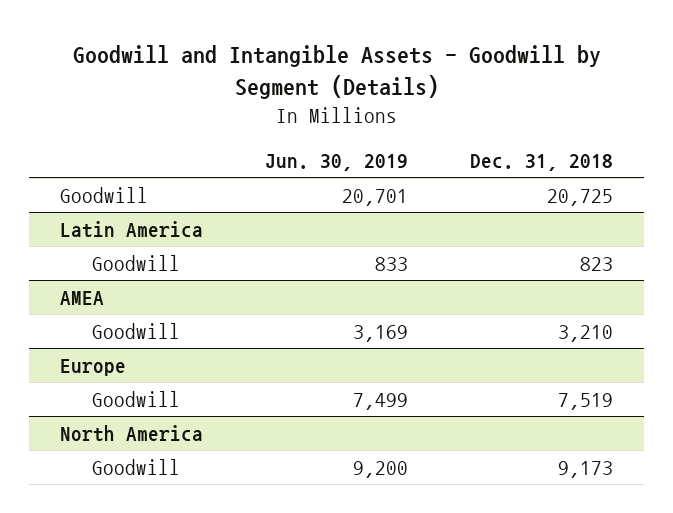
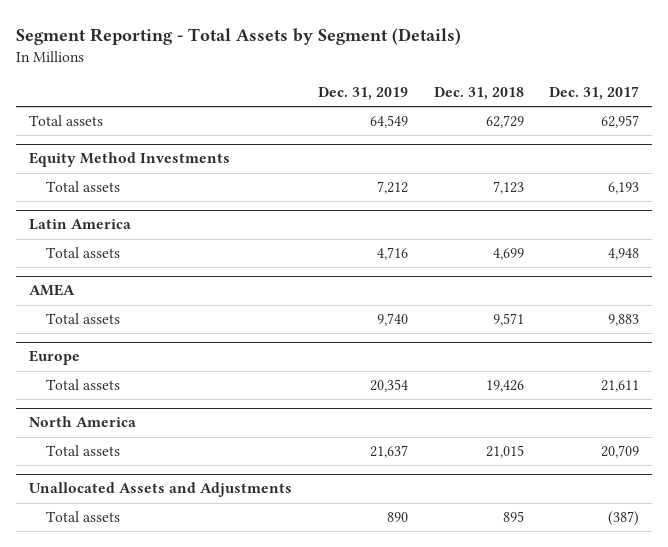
[72,44,601,99] Goodwill and Intangible Assets - Goodwill by Segment (Details) -> [16,27,462,45] Segment Reporting - Total Assets by Segment (Details)
[265,153,409,171] Jun. 30, 2019 -> none
none -> [317,86,408,100] Dec. 31, 2019
none -> [549,85,640,100] Dec. 31, 2017
[60,186,149,203] Goodwill -> none
none -> [29,115,104,127] Total assets
none -> [29,152,231,168] Equity Method Investments
none -> [45,181,120,193] Total assets
[91,254,180,271] Goodwill -> none
none -> [45,247,120,259] Total assets
[91,322,180,339] Goodwill -> none
none -> [45,313,120,325] Total assets
[91,390,180,407] Goodwill -> none
none -> [45,379,120,391] Total assets
[91,458,180,475] Goodwill -> none
none -> [45,445,120,457] Total assets
none -> [29,482,293,498] Unallocated Assets and Adjustments
none -> [45,511,120,523] Total assets

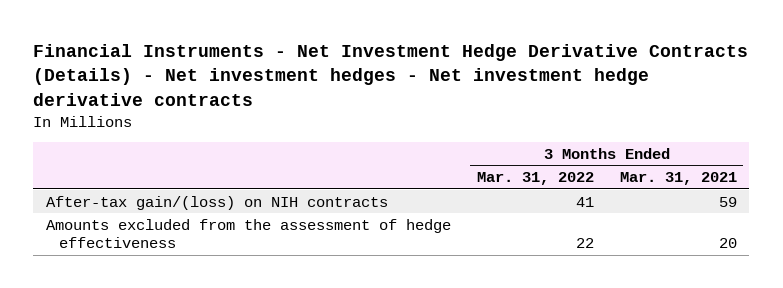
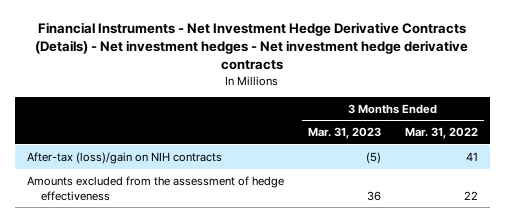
[619,172,737,186] Mar. 31, 2021 -> none
none -> [307,127,381,140] Mar. 31, 2023
[46,195,389,210] After-tax gain/(loss) on NIH contracts -> [27,151,223,164] After-tax (loss)/gain on NIH contracts

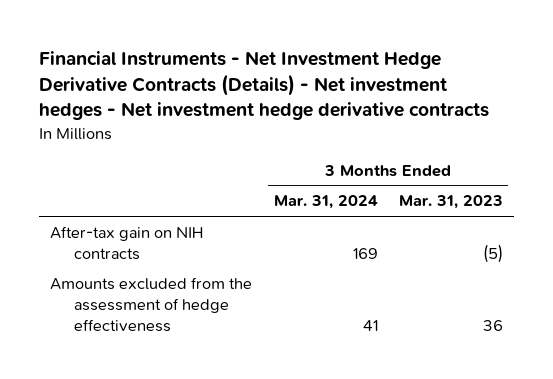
[404,127,478,140] Mar. 31, 2022 -> none
none -> [273,195,378,210] Mar. 31, 2024
[27,151,223,164] After-tax (loss)/gain on NIH contracts -> [50,225,204,260] After-tax gain on NIH contracts

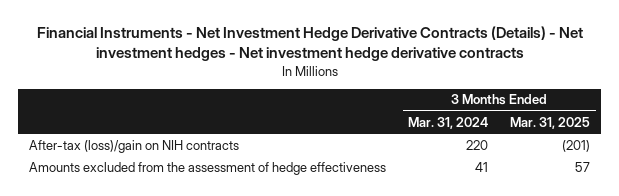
[398,195,503,210] Mar. 31, 2023 -> none
none -> [510,116,591,129] Mar. 31, 2025
[50,225,204,260] After-tax gain on NIH contracts -> [28,139,239,153] After-tax (loss)/gain on NIH contracts
[352,247,378,259] 169 -> [466,139,489,150] 220

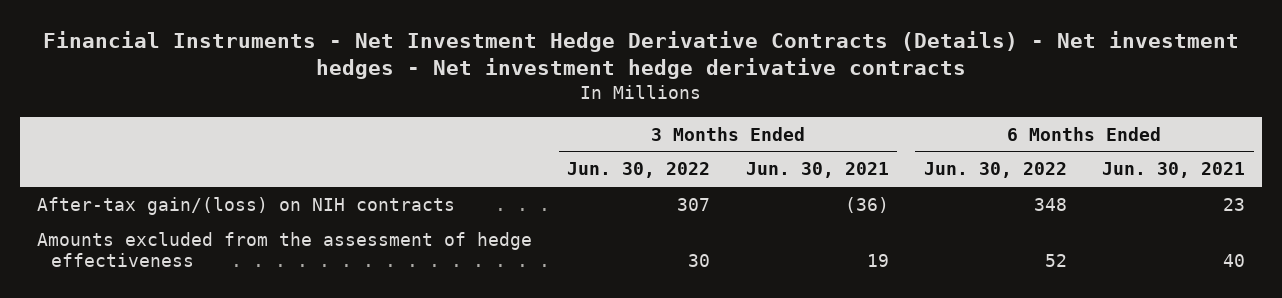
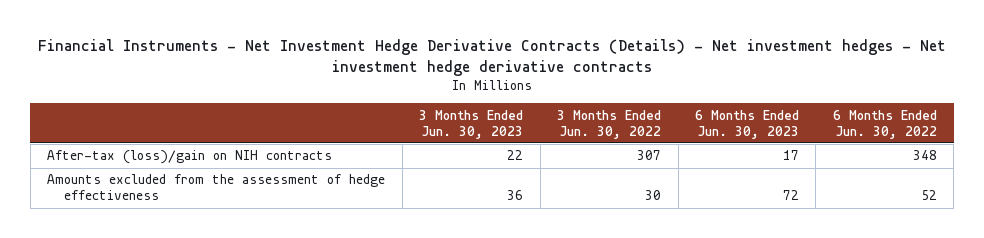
[745,162,889,179] Jun. 30, 2021 -> none
[1101,162,1245,179] Jun. 30, 2021 -> none
none -> [419,109,524,139] 3 Months Ended Jun. 30, 2023
none -> [695,109,800,139] 6 Months Ended Jun. 30, 2023
[37,196,456,215] After-tax gain/(loss) on NIH contracts -> [47,150,333,165] After-tax (loss)/gain on NIH contracts

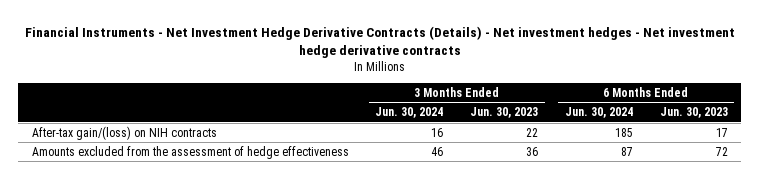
[557,109,662,139] 3 Months Ended Jun. 30, 2022 -> none
[832,109,937,139] 6 Months Ended Jun. 30, 2022 -> none
none -> [375,107,444,119] Jun. 30, 2024
none -> [564,107,633,119] Jun. 30, 2024
[47,150,333,165] After-tax (loss)/gain on NIH contracts -> [31,125,217,140] After-tax gain/(loss) on NIH contracts

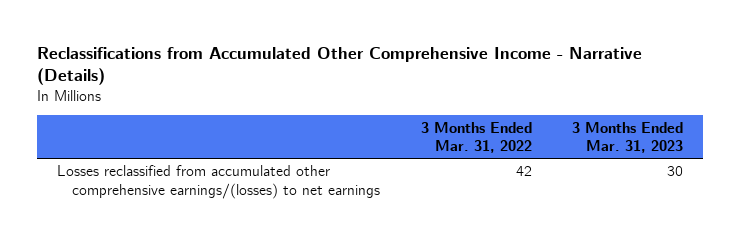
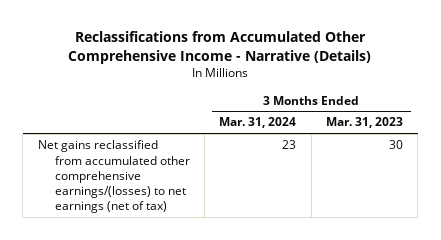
[420,121,532,153] 3 Months Ended Mar. 31, 2022 -> none
none -> [219,117,297,129] Mar. 31, 2024
[56,165,381,199] Losses reclassified from accumulated other comprehensive earnings/(losses) to net earnings -> [37,140,190,214] Net gains reclassified from accumulated other comprehensive earnings/(losses) to net earnings (net of tax)

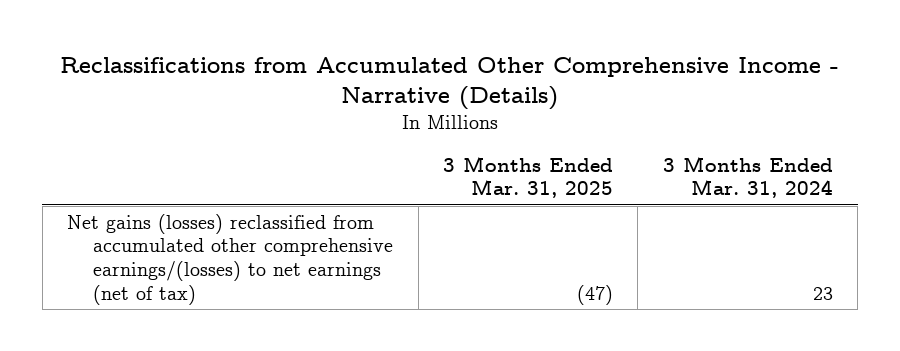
[326,117,404,129] Mar. 31, 2023 -> none
none -> [442,155,613,199] 3 Months Ended Mar. 31, 2025
[37,140,190,214] Net gains reclassified from accumulated other comprehensive earnings/(losses) to net earnings (net of tax) -> [67,213,394,305] Net gains (losses) reclassified from accumulated other comprehensive earnings/(losses) to net earnings (net of tax)

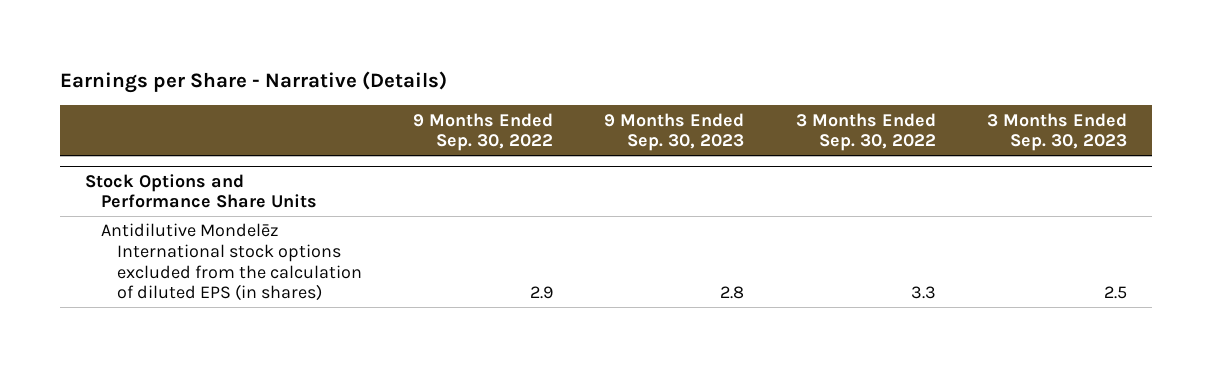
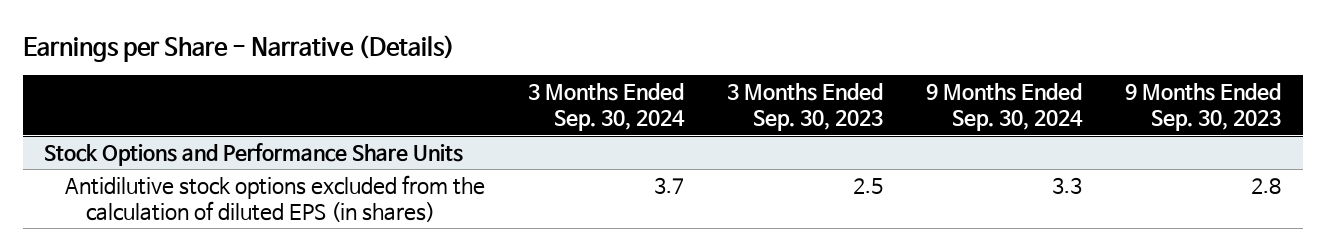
[413,112,554,152] 9 Months Ended Sep. 30, 2022 -> none
[795,112,936,152] 3 Months Ended Sep. 30, 2022 -> none
none -> [528,83,686,132] 3 Months Ended Sep. 30, 2024
none -> [926,83,1084,132] 9 Months Ended Sep. 30, 2024
[101,223,363,302] Antidilutive Mondelēz International stock options excluded from the calculation of diluted EPS (in shares) -> [65,174,486,223] Antidilutive stock options excluded from the calculation of diluted EPS (in shares)

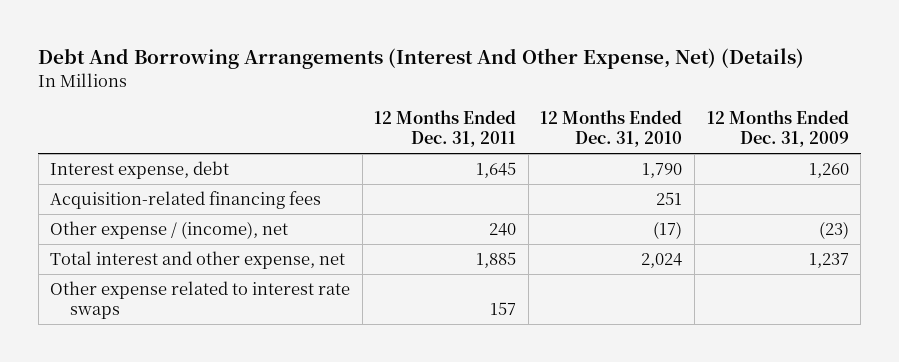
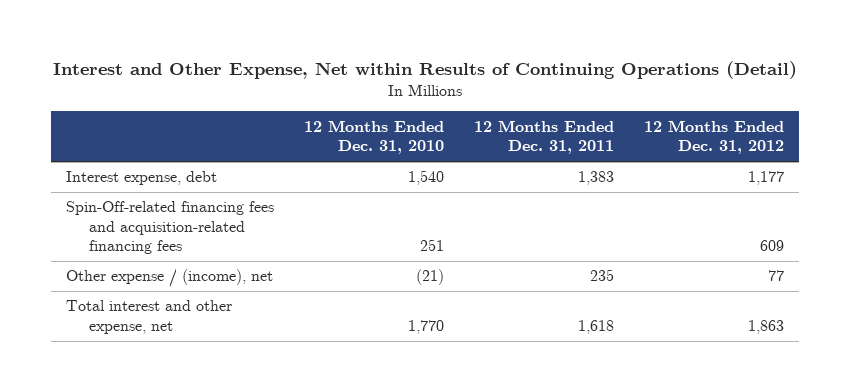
[38,47,805,69] Debt And Borrowing Arrangements (Interest And Other Expense, Net) (Details) -> [53,60,798,79] Interest and Other Expense, Net within Results of Continuing Operations (Detail)
[706,110,849,148] 12 Months Ended Dec. 31, 2009 -> none
none -> [644,119,785,155] 12 Months Ended Dec. 31, 2012
[50,281,351,320] Other expense related to interest rate swaps -> none
[476,162,517,179] 1,645 -> [578,171,615,186] 1,383
[642,163,683,179] 1,790 -> [407,170,444,186] 1,540
[50,191,322,210] Acquisition-related financing fees -> [65,201,274,255] Spin-Off-related financing fees and acquisition-related financing fees
[489,223,517,237] 240 -> [590,269,615,282] 235
[653,221,683,240] (17) -> [415,269,444,286] (21)
[476,252,517,269] 1,885 -> [578,319,615,334] 1,618
[641,253,683,269] 2,024 -> [407,319,444,334] 1,770

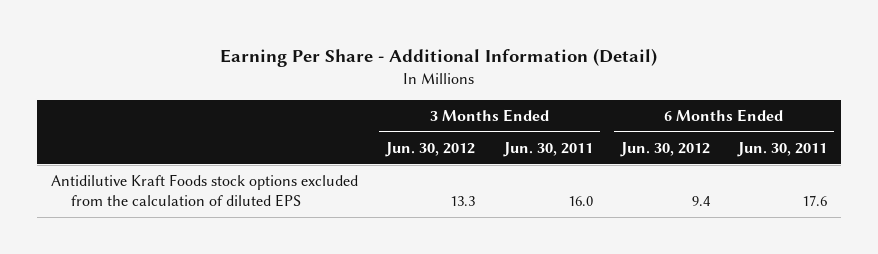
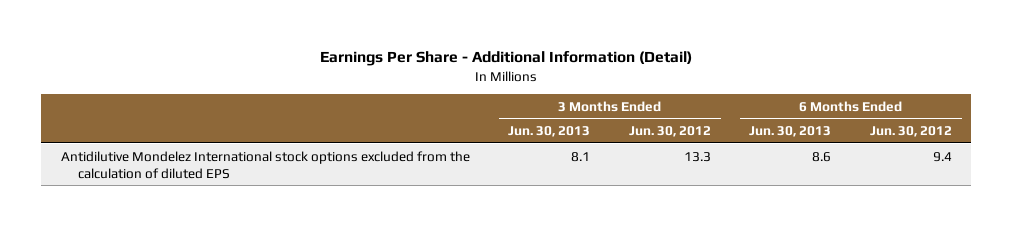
[220,48,658,68] Earning Per Share - Additional Information (Detail) -> [320,51,693,67] Earnings Per Share - Additional Information (Detail)
[502,142,593,158] Jun. 30, 2011 -> none
[737,142,828,158] Jun. 30, 2011 -> none
none -> [508,126,591,138] Jun. 30, 2013
none -> [749,126,832,138] Jun. 30, 2013
[51,174,359,208] Antidilutive Kraft Foods stock options excluded from the calculation of diluted EPS -> [60,150,470,179] Antidilutive Mondelez International stock options excluded from the calculation of diluted EPS

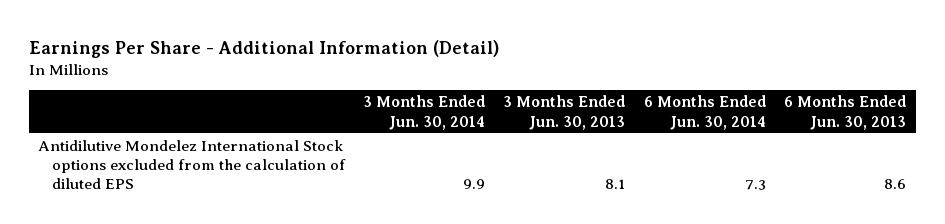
[628,126,711,138] Jun. 30, 2012 -> none
[870,126,953,138] Jun. 30, 2012 -> none
none -> [363,95,486,130] 3 Months Ended Jun. 30, 2014
none -> [643,95,766,130] 6 Months Ended Jun. 30, 2014
[60,150,470,179] Antidilutive Mondelez International stock options excluded from the calculation of diluted EPS -> [38,140,346,190] Antidilutive Mondelez International Stock options excluded from the calculation of diluted EPS

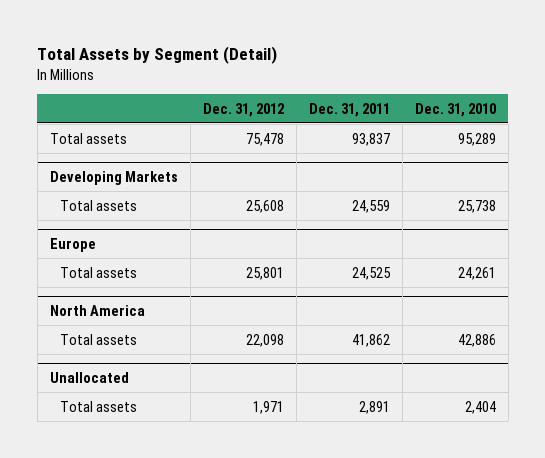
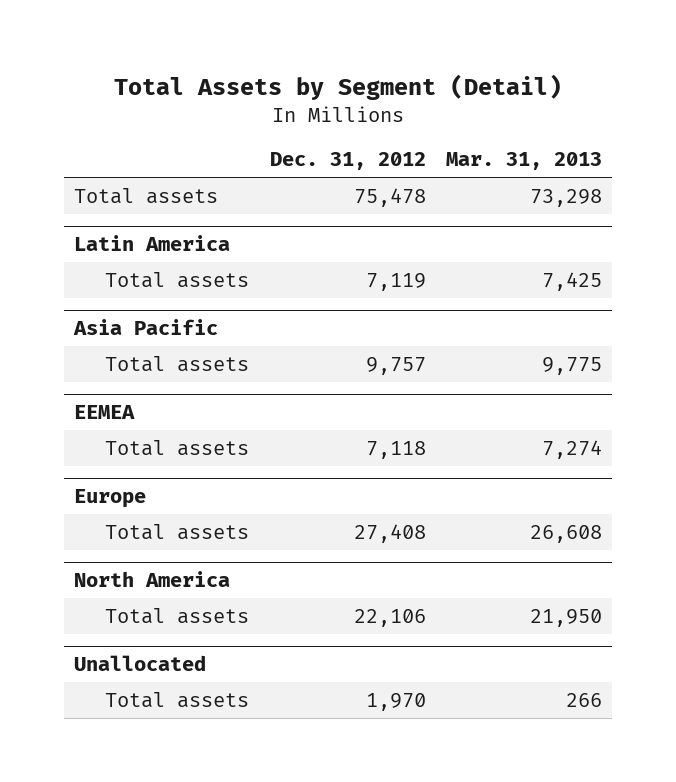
[308,102,390,117] Dec. 31, 2011 -> none
[414,102,496,117] Dec. 31, 2010 -> none
none -> [445,152,602,171] Mar. 31, 2013
[49,170,178,185] Developing Markets -> none
none -> [73,234,230,251] Latin America
[245,199,284,213] 25,608 -> [365,272,426,291] 7,119
none -> [72,318,218,335] Asia Pacific
none -> [105,355,250,372] Total assets
none -> [73,404,135,419] EEMEA
none -> [105,439,250,456] Total assets
[245,266,284,280] 25,801 -> [353,523,426,543] 27,408
[245,333,284,347] 22,098 -> [353,608,426,627] 22,106
[252,400,284,414] 1,971 -> [365,692,426,711] 1,970

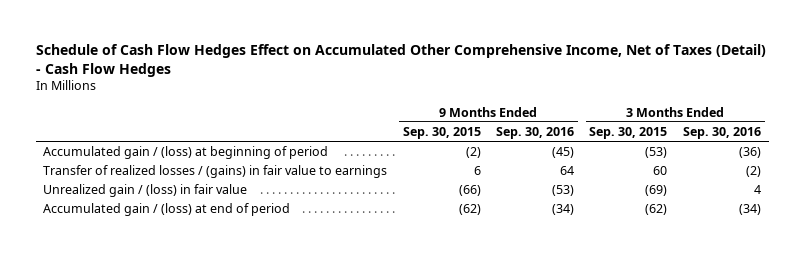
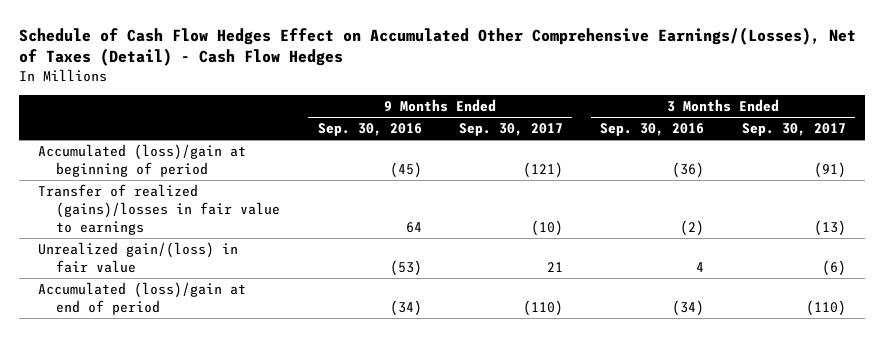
[35,43,766,77] Schedule of Cash Flow Hedges Effect on Accumulated Other Comprehensive Income, Net of Taxes (Detail) - Cash Flow Hedges -> [19,26,857,67] Schedule of Cash Flow Hedges Effect on Accumulated Other Comprehensive Earnings/(Losses), Net of Taxes (Detail) - Cash Flow Hedges
[402,126,481,139] Sep. 30, 2015 -> none
[589,126,668,139] Sep. 30, 2015 -> none
none -> [459,123,564,137] Sep. 30, 2017
none -> [741,123,846,137] Sep. 30, 2017
[43,146,329,160] Accumulated gain / (loss) at beginning of period -> [37,143,246,177] Accumulated (loss)/gain at beginning of period
[43,165,388,179] Transfer of realized losses / (gains) in fair value to earnings -> [37,183,281,235] Transfer of realized (gains)/losses in fair value to earnings
[43,184,248,198] Unrealized gain / (loss) in fair value -> [37,241,238,273] Unrealized gain/(loss) in fair value
[43,203,291,217] Accumulated gain / (loss) at end of period -> [37,281,246,315] Accumulated (loss)/gain at end of period

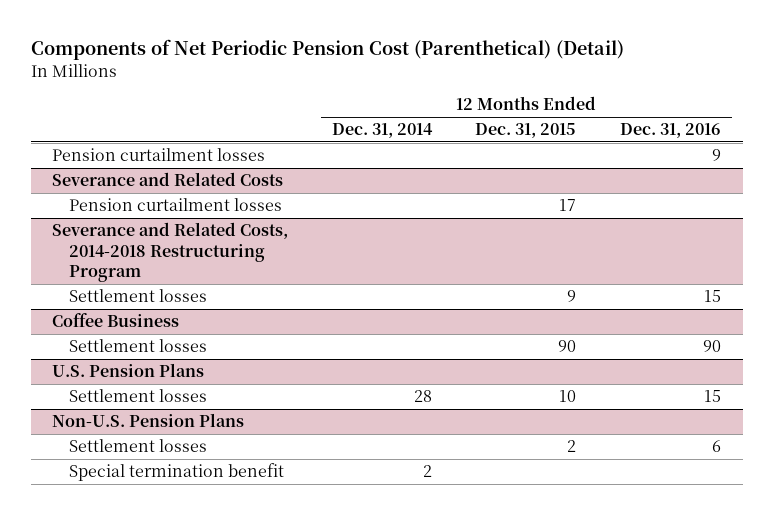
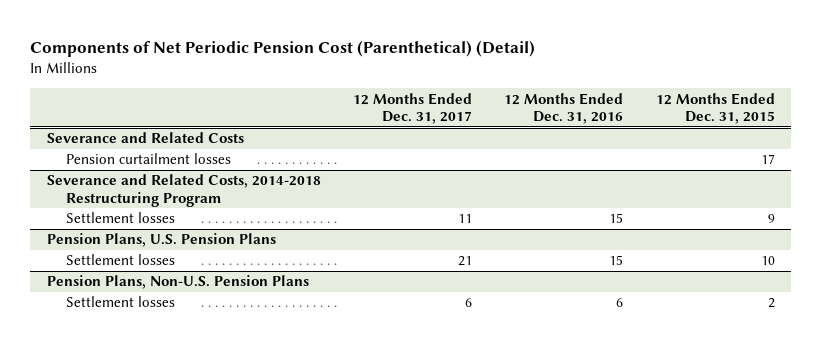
[331,123,433,139] Dec. 31, 2014 -> none
none -> [352,92,472,124] 12 Months Ended Dec. 31, 2017
[52,148,266,162] Pension curtailment losses -> none
[52,313,180,328] Coffee Business -> none
[68,339,207,353] Settlement losses -> none
[52,363,205,378] U.S. Pension Plans -> [46,233,276,248] Pension Plans, U.S. Pension Plans
[52,413,245,428] Non-U.S. Pension Plans -> [46,275,309,290] Pension Plans, Non-U.S. Pension Plans
[68,463,284,482] Special termination benefit -> none

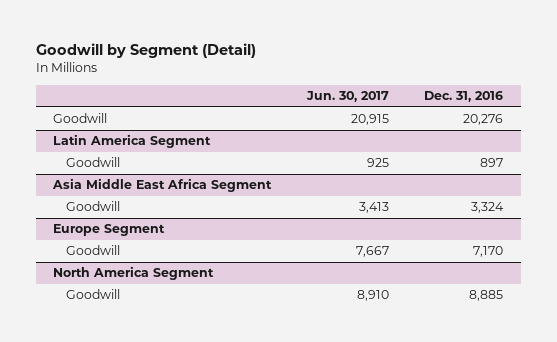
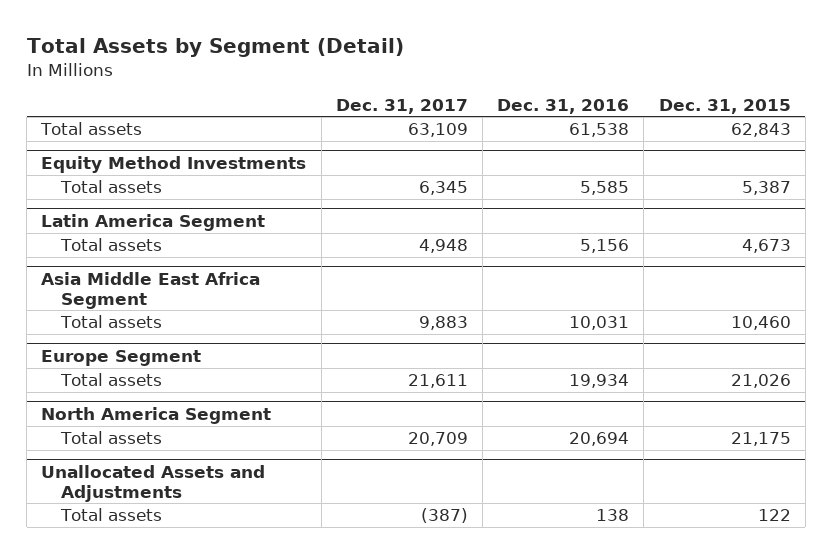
[35,43,256,59] Goodwill by Segment (Detail) -> [26,38,404,58] Total Assets by Segment (Detail)
[305,91,389,103] Jun. 30, 2017 -> none
none -> [335,98,468,114] Dec. 31, 2017
none -> [658,98,791,114] Dec. 31, 2015
[53,113,108,124] Goodwill -> none
none -> [40,122,143,136] Total assets
none -> [41,155,307,173] Equity Method Investments
none -> [60,180,163,194] Total assets
[66,157,121,168] Goodwill -> none
none -> [60,238,163,252] Total assets
[66,201,121,212] Goodwill -> none
none -> [60,315,163,329] Total assets
[66,245,121,256] Goodwill -> none
none -> [60,373,163,387] Total assets
[66,289,121,300] Goodwill -> none
none -> [60,431,163,445] Total assets
none -> [41,464,266,502] Unallocated Assets and Adjustments
none -> [60,508,163,522] Total assets

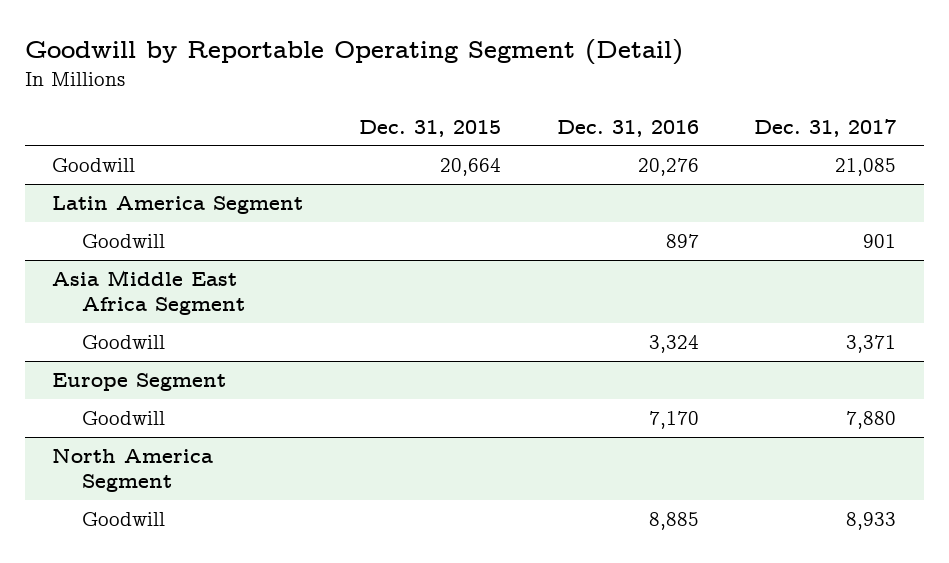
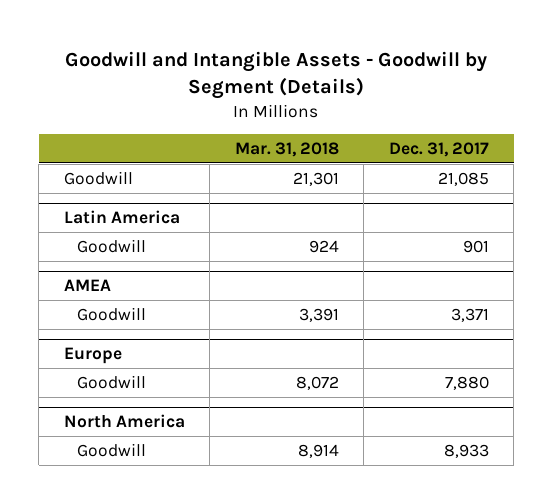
[24,38,683,65] Goodwill by Reportable Operating Segment (Detail) -> [65,51,488,100] Goodwill and Intangible Assets - Goodwill by Segment (Details)
[359,119,502,137] Dec. 31, 2015 -> none
[556,119,699,137] Dec. 31, 2016 -> none
none -> [234,141,339,157] Mar. 31, 2018
[52,196,304,215] Latin America Segment -> [63,209,180,224] Latin America
[52,270,246,316] Asia Middle East Africa Segment -> [63,278,111,291] AMEA
[52,373,227,392] Europe Segment -> [63,346,122,364] Europe
[52,448,214,493] North America Segment -> [63,413,185,428] North America

